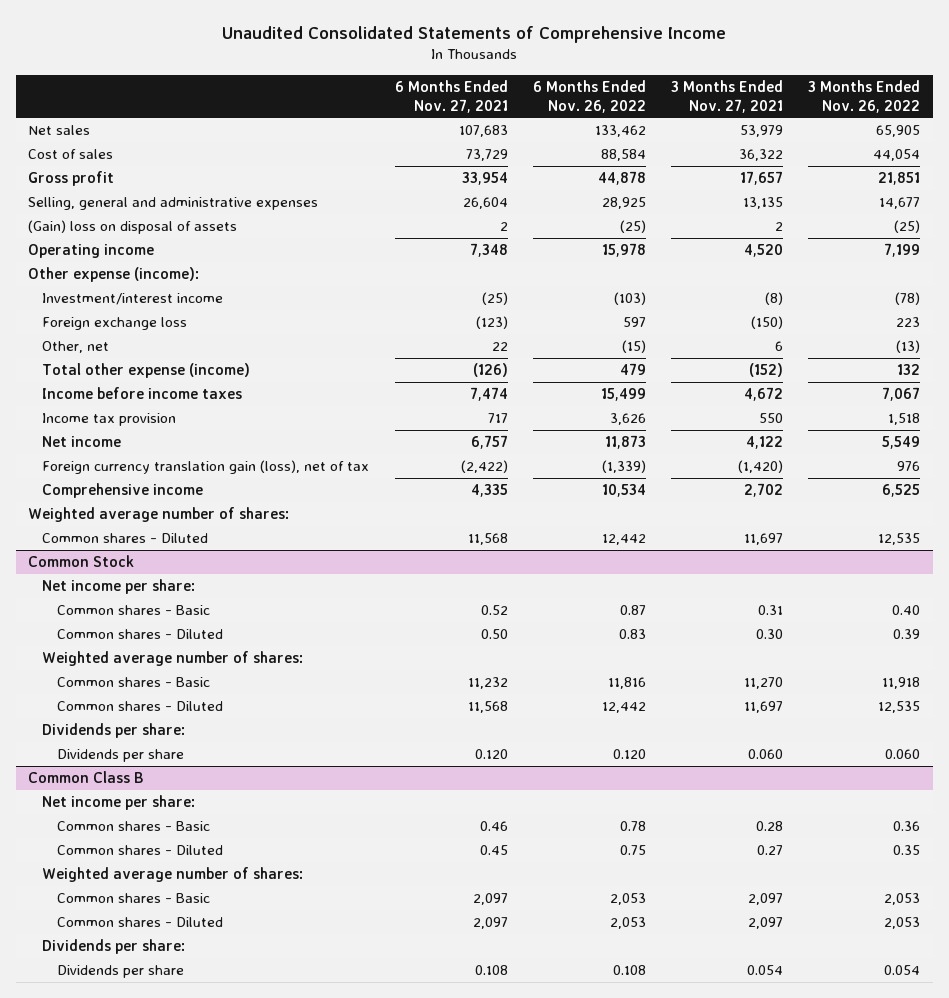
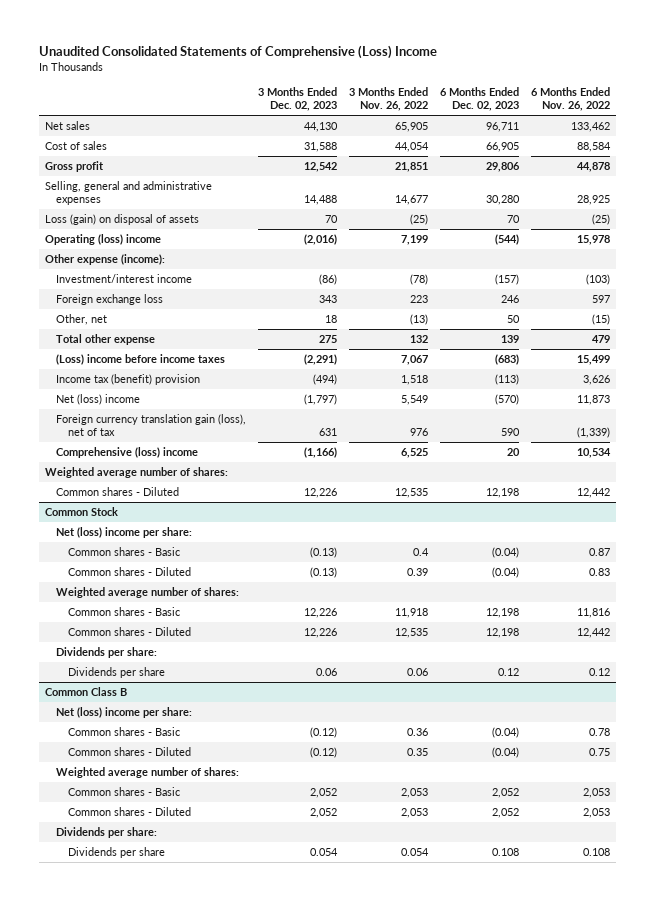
[222,26,727,44] Unaudited Consolidated Statements of Comprehensive Income -> [38,45,437,60] Unaudited Consolidated Statements of Comprehensive (Loss) Income
[394,79,508,113] 6 Months Ended Nov. 27, 2021 -> none
[671,79,784,113] 3 Months Ended Nov. 27, 2021 -> none
none -> [258,87,338,112] 3 Months Ended Dec. 02, 2023
none -> [440,87,520,112] 6 Months Ended Dec. 02, 2023
[28,219,238,234] (Gain) loss on disposal of assets -> [44,214,199,226] Loss (gain) on disposal of assets
[28,243,155,258] Operating income -> [44,234,161,246] Operating (loss) income
[42,362,251,378] Total other expense (income) -> [56,334,156,346] Total other expense
[42,386,243,399] Income before income taxes -> [56,354,226,366] (Loss) income before income taxes
[42,412,177,426] Income tax provision -> [56,374,201,386] Income tax (benefit) provision
[42,435,122,447] Net income -> [56,394,141,406] Net (loss) income
[42,482,204,498] Comprehensive income -> [56,447,199,459] Comprehensive (loss) income
[42,578,196,594] Net income per share: -> [56,527,193,539] Net (loss) income per share:
[892,604,921,615] 0.40 -> [413,548,430,557] 0.4
[612,748,646,759] 0.120 -> [589,668,611,677] 0.12
[885,748,921,759] 0.060 -> [407,668,429,677] 0.06
[42,794,196,810] Net income per share: -> [56,707,193,719] Net (loss) income per share:

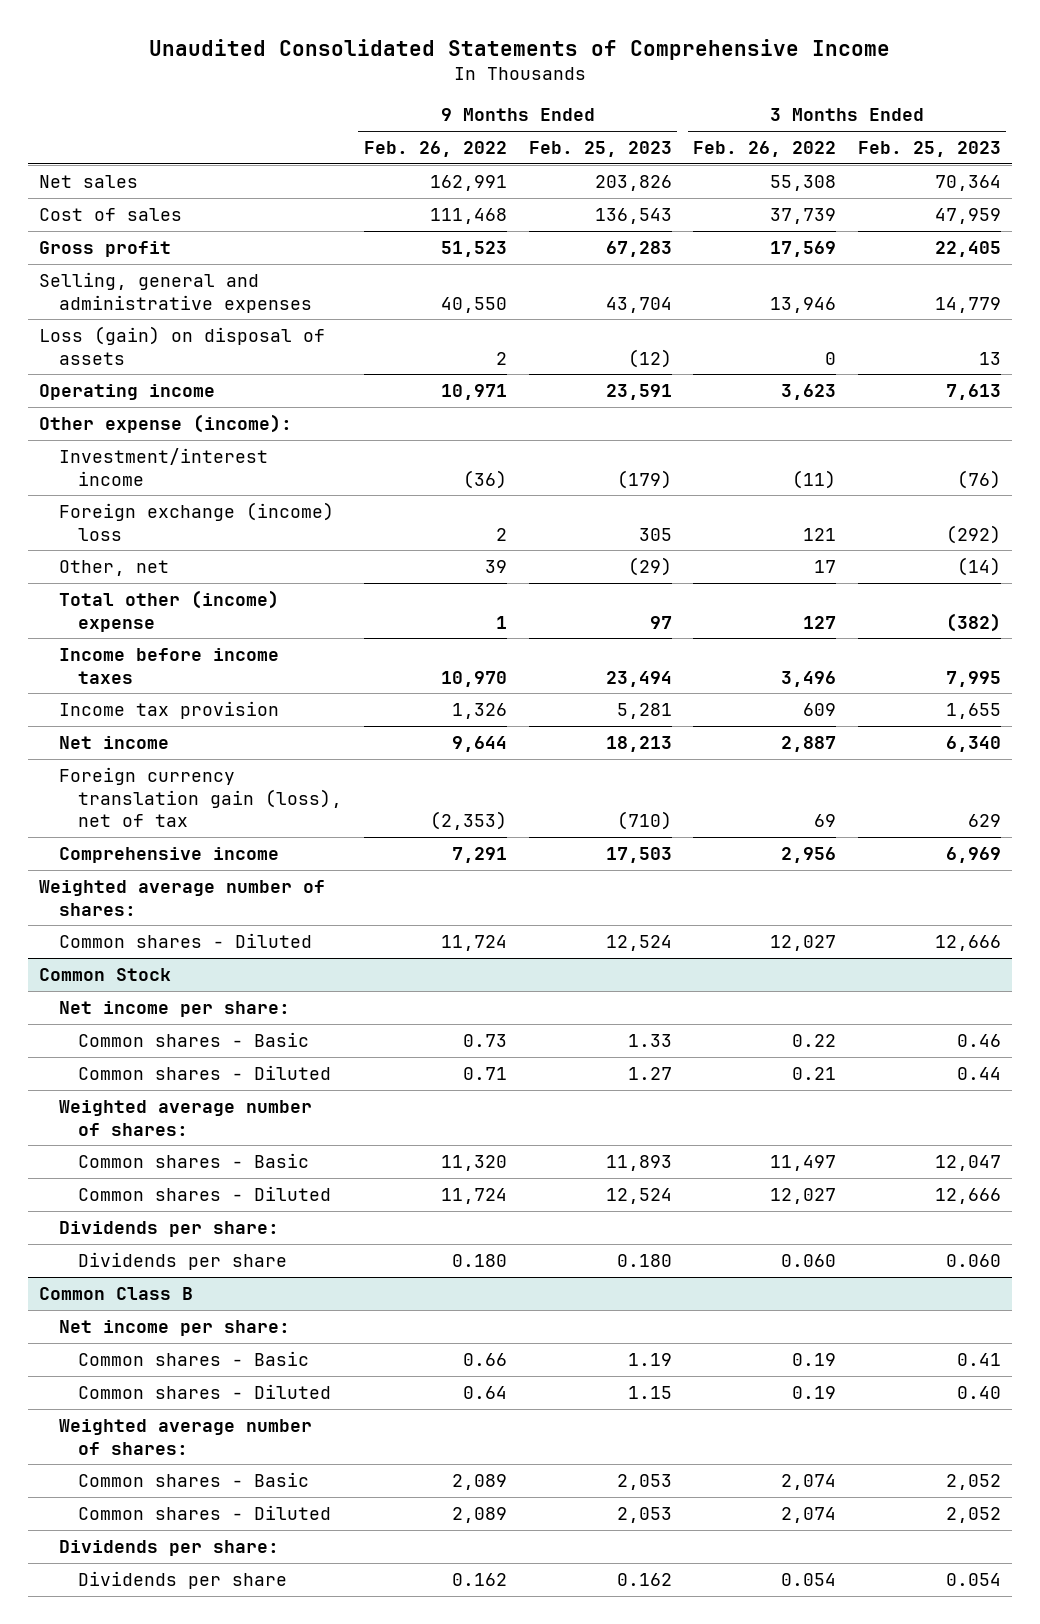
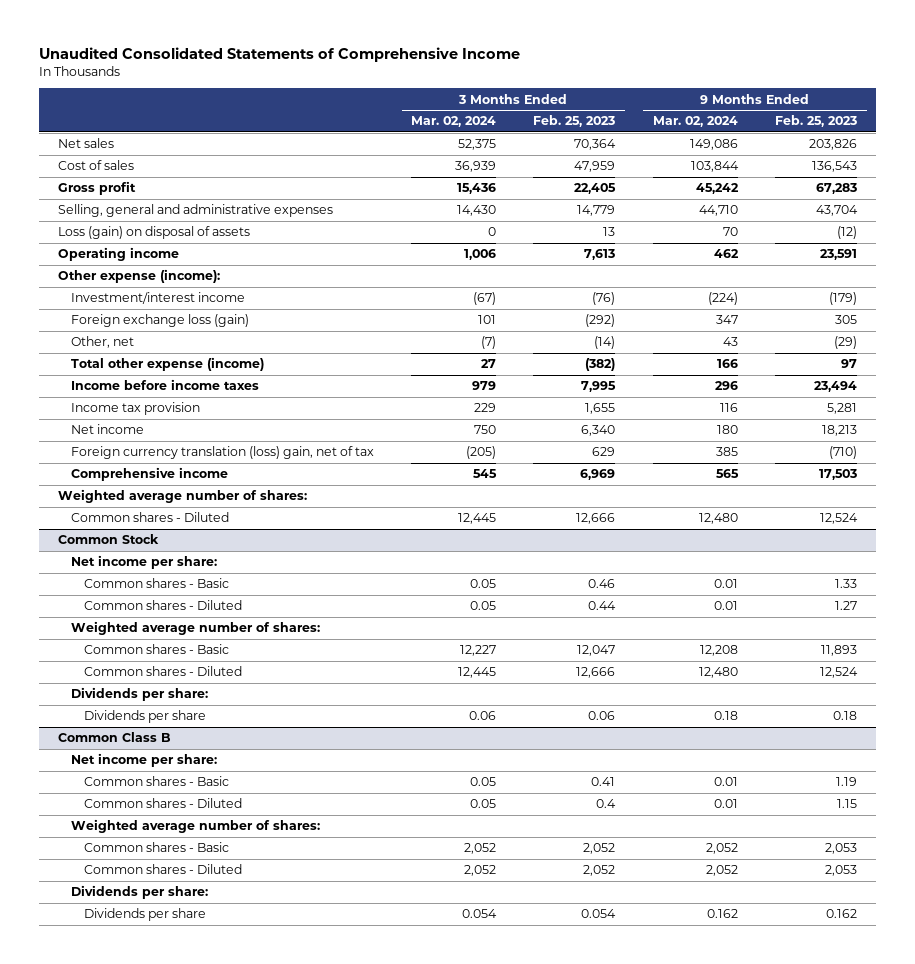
[363,141,507,158] Feb. 26, 2022 -> none
[693,141,837,158] Feb. 26, 2022 -> none
none -> [411,116,497,128] Mar. 02, 2024
none -> [652,116,738,128] Mar. 02, 2024
[58,501,334,541] Foreign exchange (income) loss -> [70,314,249,328] Foreign exchange loss (gain)
[58,589,279,632] Total other (income) expense -> [70,357,264,372] Total other expense (income)
[58,766,343,828] Foreign currency translation gain (loss), net of tax -> [70,446,374,460] Foreign currency translation (loss) gain, net of tax
[616,1253,672,1267] 0.180 -> [833,711,858,721] 0.18
[945,1253,1001,1267] 0.060 -> [588,711,616,721] 0.06
[956,1385,1001,1399] 0.40 -> [596,799,617,809] 0.4

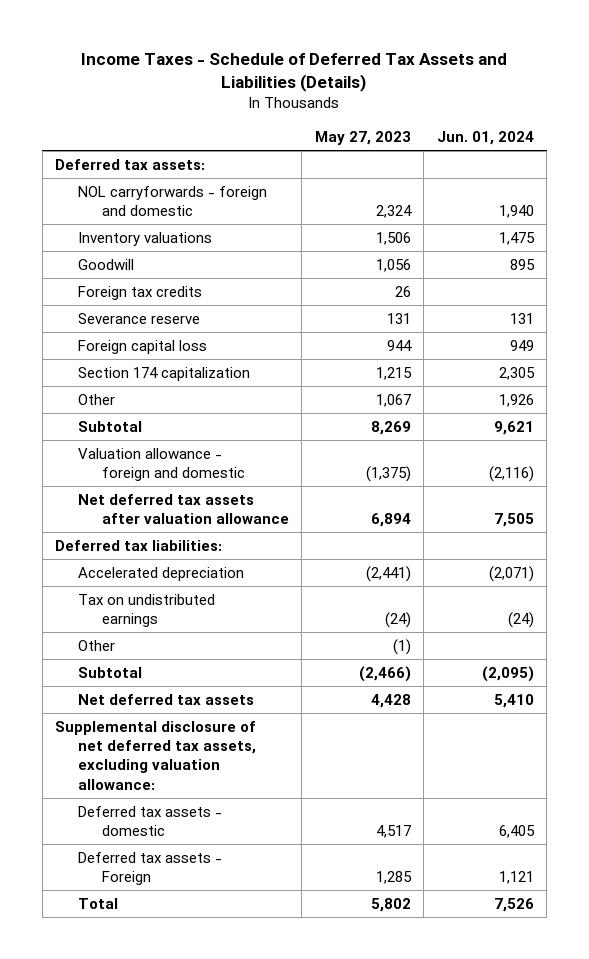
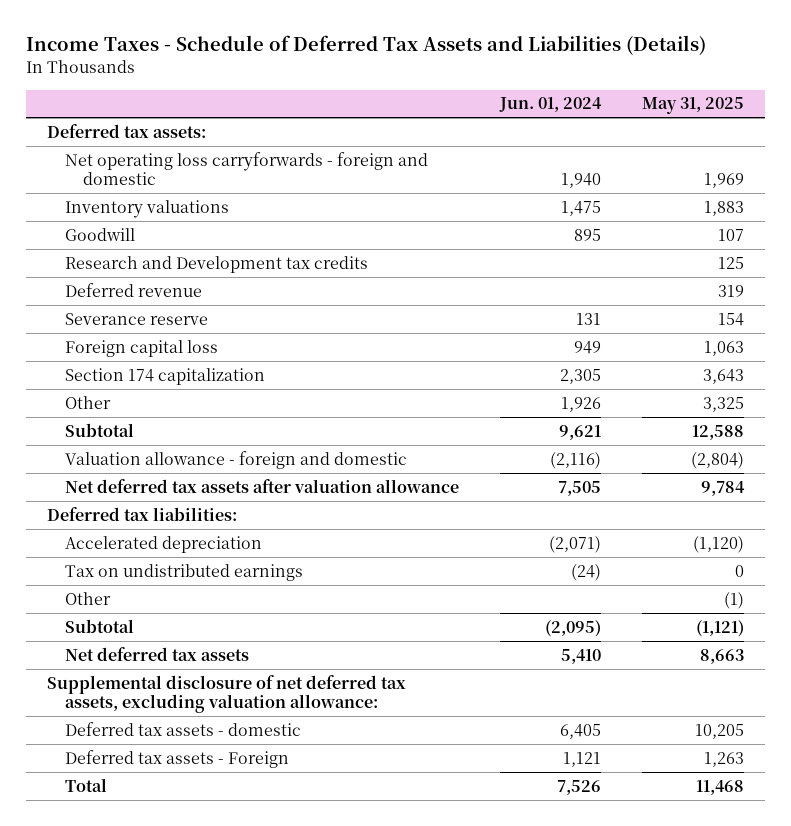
[314,130,411,145] May 27, 2023 -> none
none -> [641,97,744,115] May 31, 2025
[78,185,268,217] NOL carryforwards - foreign and domestic -> [64,151,428,185] Net operating loss carryforwards - foreign and domestic
[78,285,203,300] Foreign tax credits -> none
none -> [64,255,368,273] Research and Development tax credits
none -> [64,282,202,297] Deferred revenue

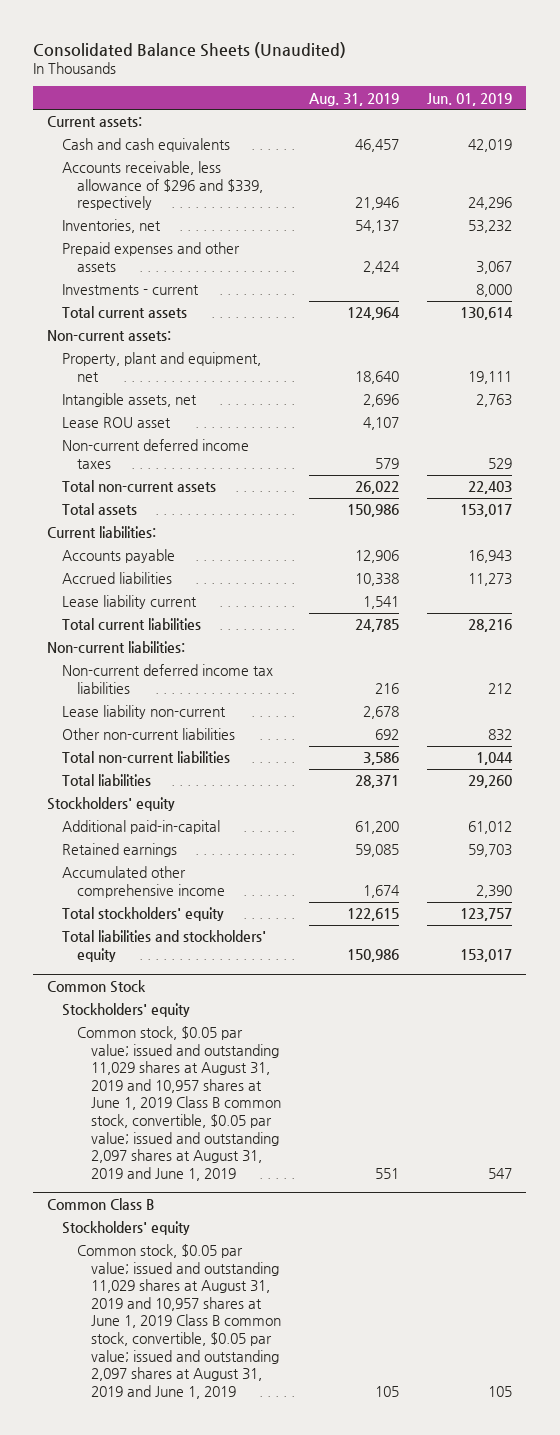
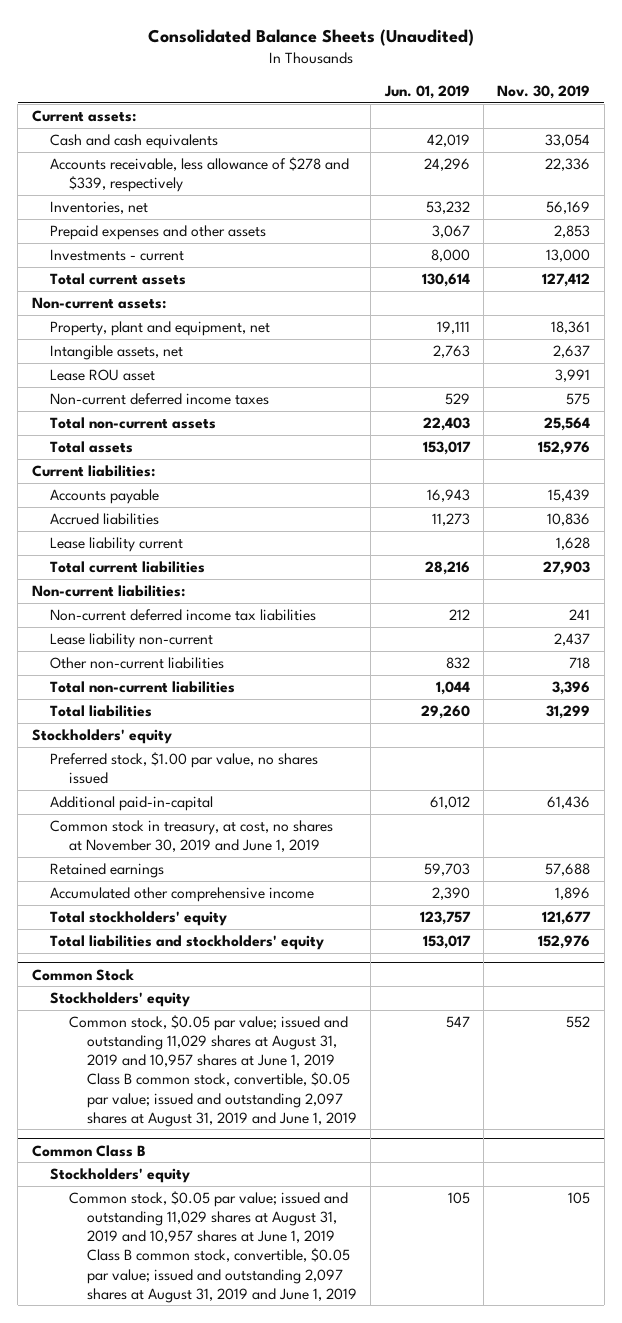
[309,92,400,106] Aug. 31, 2019 -> none
none -> [497,84,591,99] Nov. 30, 2019
[62,161,263,211] Accounts receivable, less allowance of $296 and $339, respectively -> [50,156,350,193] Accounts receivable, less allowance of $278 and $339, respectively
none -> [50,751,319,785] Preferred stock, $1.00 par value, no shares issued
none -> [50,819,334,853] Common stock in treasury, at cost, no shares at November 30, 2019 and June 1, 2019

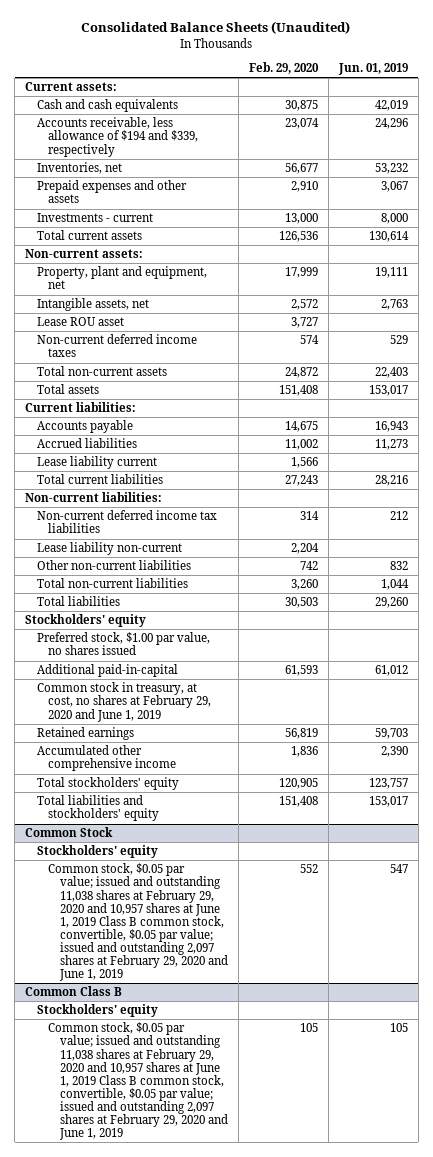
[497,84,591,99] Nov. 30, 2019 -> none
none -> [248,62,319,75] Feb. 29, 2020
[50,156,350,193] Accounts receivable, less allowance of $278 and $339, respectively -> [36,117,199,157] Accounts receivable, less allowance of $194 and $339, respectively
[50,819,334,853] Common stock in treasury, at cost, no shares at November 30, 2019 and June 1, 2019 -> [36,682,212,722] Common stock in treasury, at cost, no shares at February 29, 2020 and June 1, 2019
[68,1014,358,1127] Common stock, $0.05 par value; issued and outstanding 11,029 shares at August 31, 2019 and 10,957 shares at June 1, 2019 Class B common stock, convertible, $0.05 par value; issued and outstanding 2,097 shares at August 31, 2019 and June 1, 2019 -> [48,863,228,982] Common stock, $0.05 par value; issued and outstanding 11,038 shares at February 29, 2020 and 10,957 shares at June 1, 2019 Class B common stock, convertible, $0.05 par value; issued and outstanding 2,097 shares at February 29, 2020 and June 1, 2019
[68,1190,358,1303] Common stock, $0.05 par value; issued and outstanding 11,029 shares at August 31, 2019 and 10,957 shares at June 1, 2019 Class B common stock, convertible, $0.05 par value; issued and outstanding 2,097 shares at August 31, 2019 and June 1, 2019 -> [48,1022,228,1141] Common stock, $0.05 par value; issued and outstanding 11,038 shares at February 29, 2020 and 10,957 shares at June 1, 2019 Class B common stock, convertible, $0.05 par value; issued and outstanding 2,097 shares at February 29, 2020 and June 1, 2019

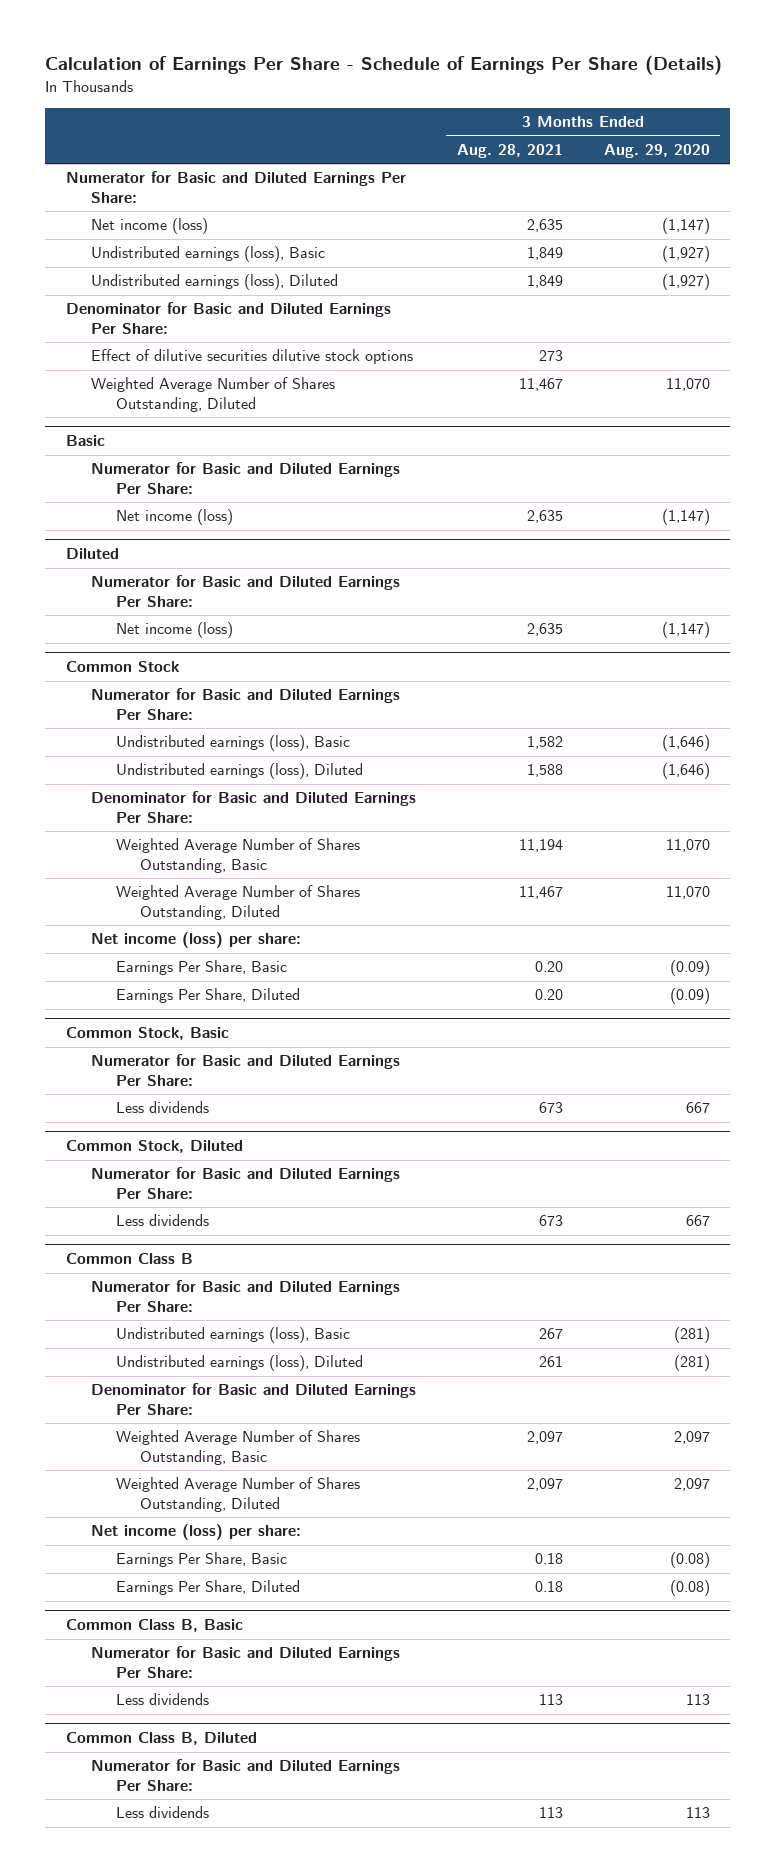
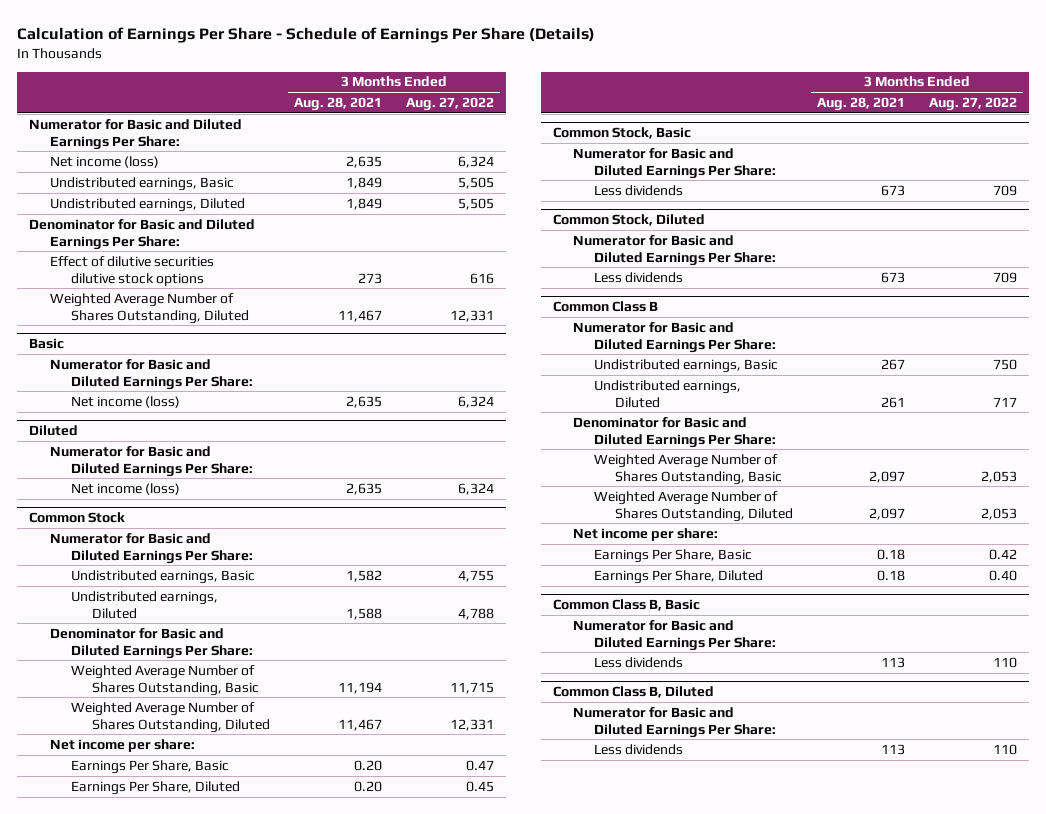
[603,143,710,158] Aug. 29, 2020 -> none
none -> [405,97,494,112] Aug. 27, 2022
[90,246,325,263] Undistributed earnings (loss), Basic -> [50,176,235,191] Undistributed earnings, Basic
[90,274,338,291] Undistributed earnings (loss), Diluted -> [50,197,246,212] Undistributed earnings, Diluted
[115,735,350,752] Undistributed earnings (loss), Basic -> [70,569,255,584] Undistributed earnings, Basic
[115,763,363,780] Undistributed earnings (loss), Diluted -> [70,590,218,619] Undistributed earnings, Diluted
[90,932,301,949] Net income (loss) per share: -> [50,738,196,752] Net income per share:
[115,1327,350,1344] Undistributed earnings (loss), Basic -> [593,358,778,373] Undistributed earnings, Basic
[115,1355,363,1372] Undistributed earnings (loss), Diluted -> [593,379,741,408] Undistributed earnings, Diluted
[90,1524,301,1541] Net income (loss) per share: -> [573,527,719,541] Net income per share:

